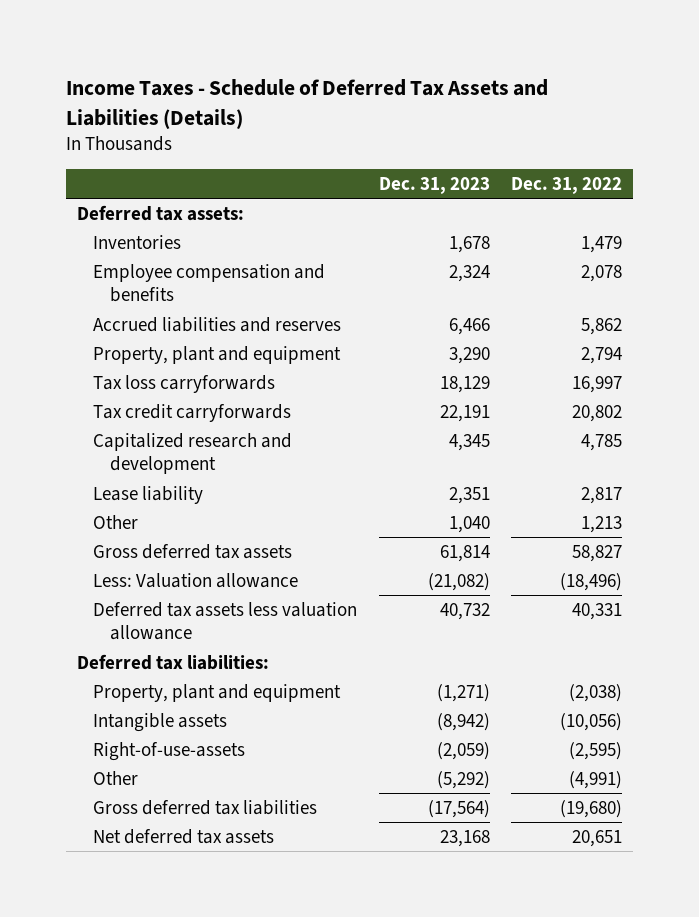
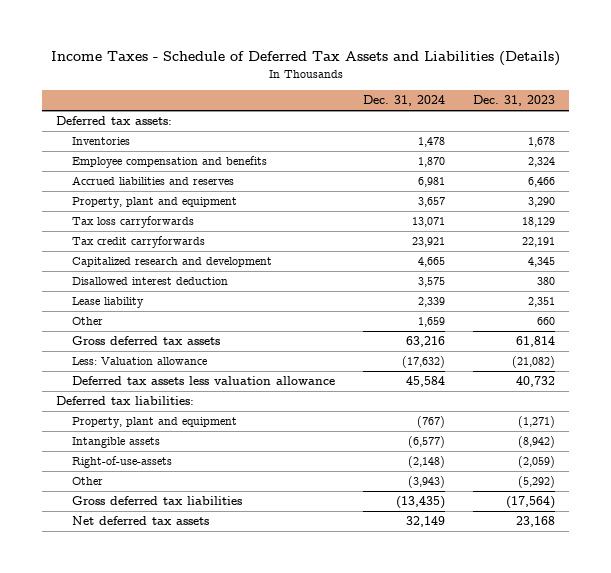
[511,177,623,195] Dec. 31, 2022 -> none
none -> [363,95,446,107] Dec. 31, 2024
none -> [72,277,229,286] Disallowed interest deduction
[448,515,490,533] 1,040 -> [537,317,556,326] 660

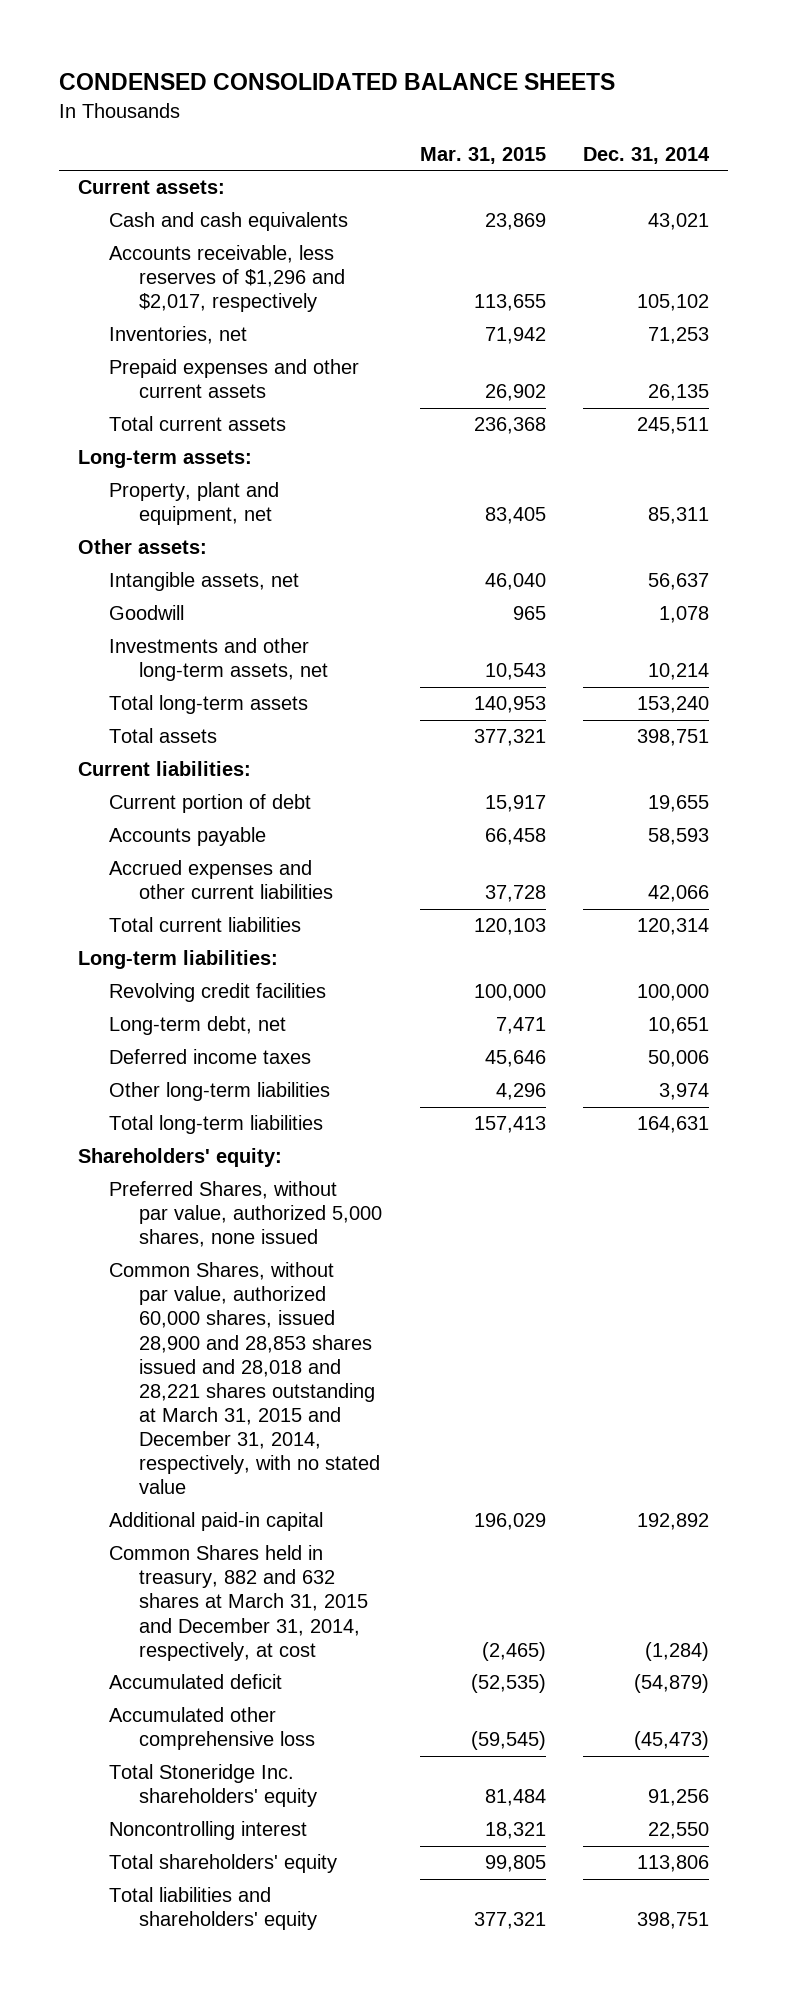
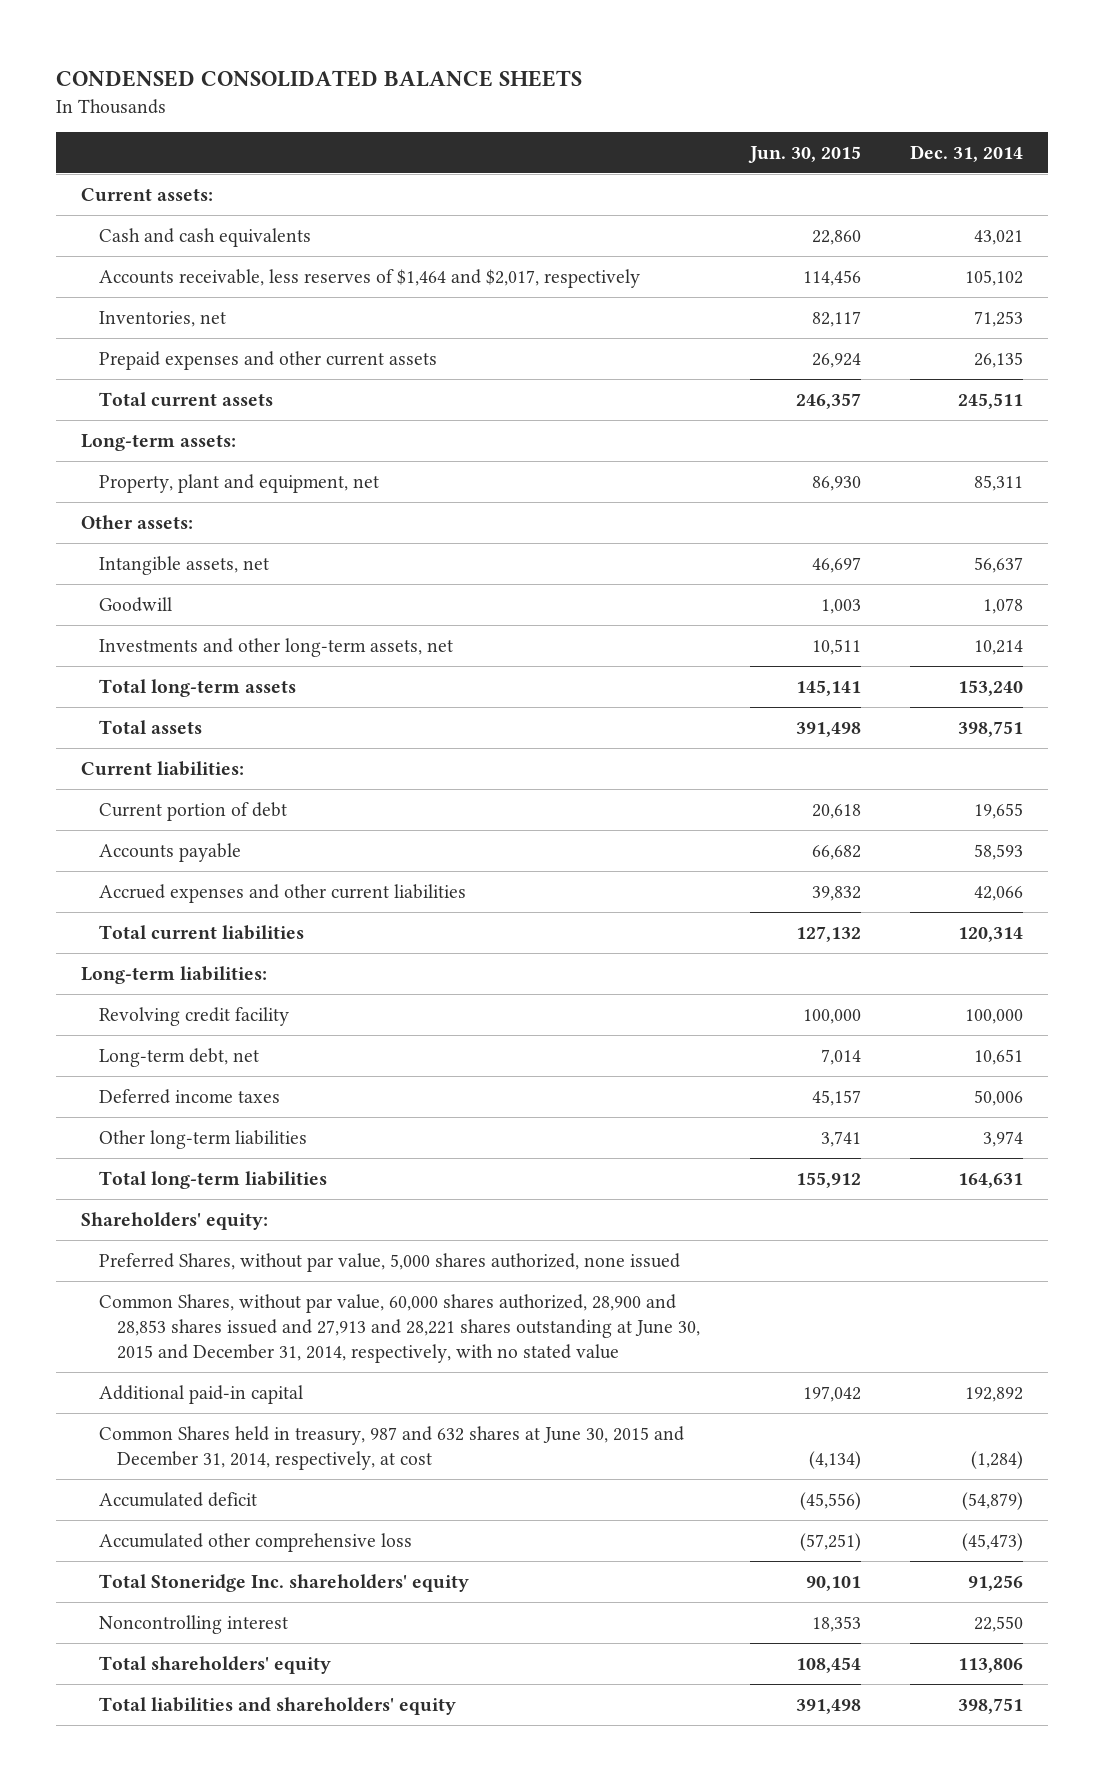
[419,146,546,164] Mar. 31, 2015 -> none
none -> [747,145,861,163] Jun. 30, 2015
[108,245,346,313] Accounts receivable, less reserves of $1,296 and $2,017, respectively -> [98,268,640,288] Accounts receivable, less reserves of $1,464 and $2,017, respectively
[108,983,326,1003] Revolving credit facilities -> [98,1006,289,1026] Revolving credit facility
[108,1181,383,1248] Preferred Shares, without par value, authorized 5,000 shares, none issued -> [98,1252,680,1272] Preferred Shares, without par value, 5,000 shares authorized, none issued
[108,1262,381,1495] Common Shares, without par value, authorized 60,000 shares, issued 28,900 and 28,853 shares issued and 28,018 and 28,221 shares outstanding at March 31, 2015 and December 31, 2014, respectively, with no stated value -> [98,1293,701,1363] Common Shares, without par value, 60,000 shares authorized, 28,900 and 28,853 shares issued and 27,913 and 28,221 shares outstanding at June 30, 2015 and December 31, 2014, respectively, with no stated value
[108,1545,369,1661] Common Shares held in treasury, 882 and 632 shares at March 31, 2015 and December 31, 2014, respectively, at cost -> [98,1425,684,1470] Common Shares held in treasury, 987 and 632 shares at June 30, 2015 and December 31, 2014, respectively, at cost

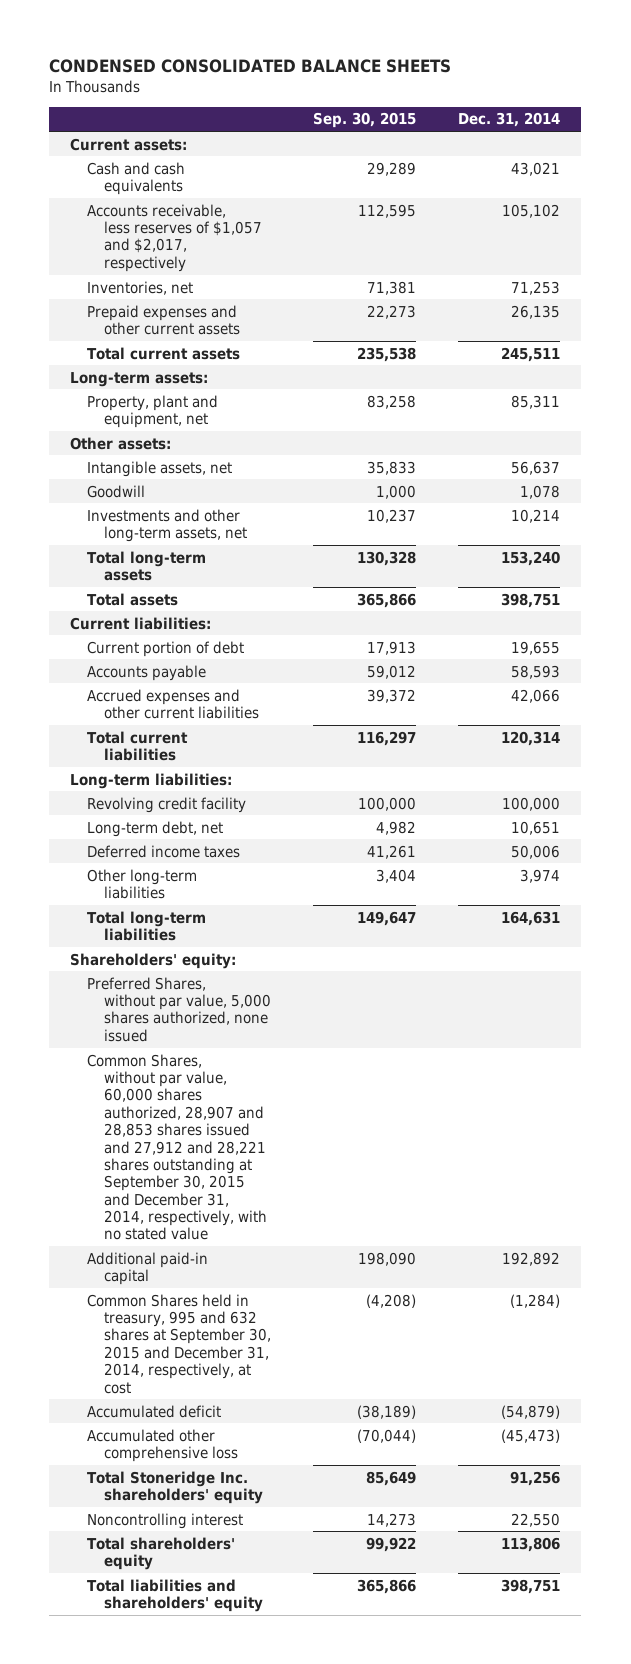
[747,145,861,163] Jun. 30, 2015 -> none
none -> [313,112,417,129] Sep. 30, 2015
[98,268,640,288] Accounts receivable, less reserves of $1,464 and $2,017, respectively -> [87,203,263,272] Accounts receivable, less reserves of $1,057 and $2,017, respectively
[98,1293,701,1363] Common Shares, without par value, 60,000 shares authorized, 28,900 and 28,853 shares issued and 27,913 and 28,221 shares outstanding at June 30, 2015 and December 31, 2014, respectively, with no stated value -> [87,1053,268,1241] Common Shares, without par value, 60,000 shares authorized, 28,907 and 28,853 shares issued and 27,912 and 28,221 shares outstanding at September 30, 2015 and December 31, 2014, respectively, with no stated value
[98,1425,684,1470] Common Shares held in treasury, 987 and 632 shares at June 30, 2015 and December 31, 2014, respectively, at cost -> [87,1293,272,1394] Common Shares held in treasury, 995 and 632 shares at September 30, 2015 and December 31, 2014, respectively, at cost

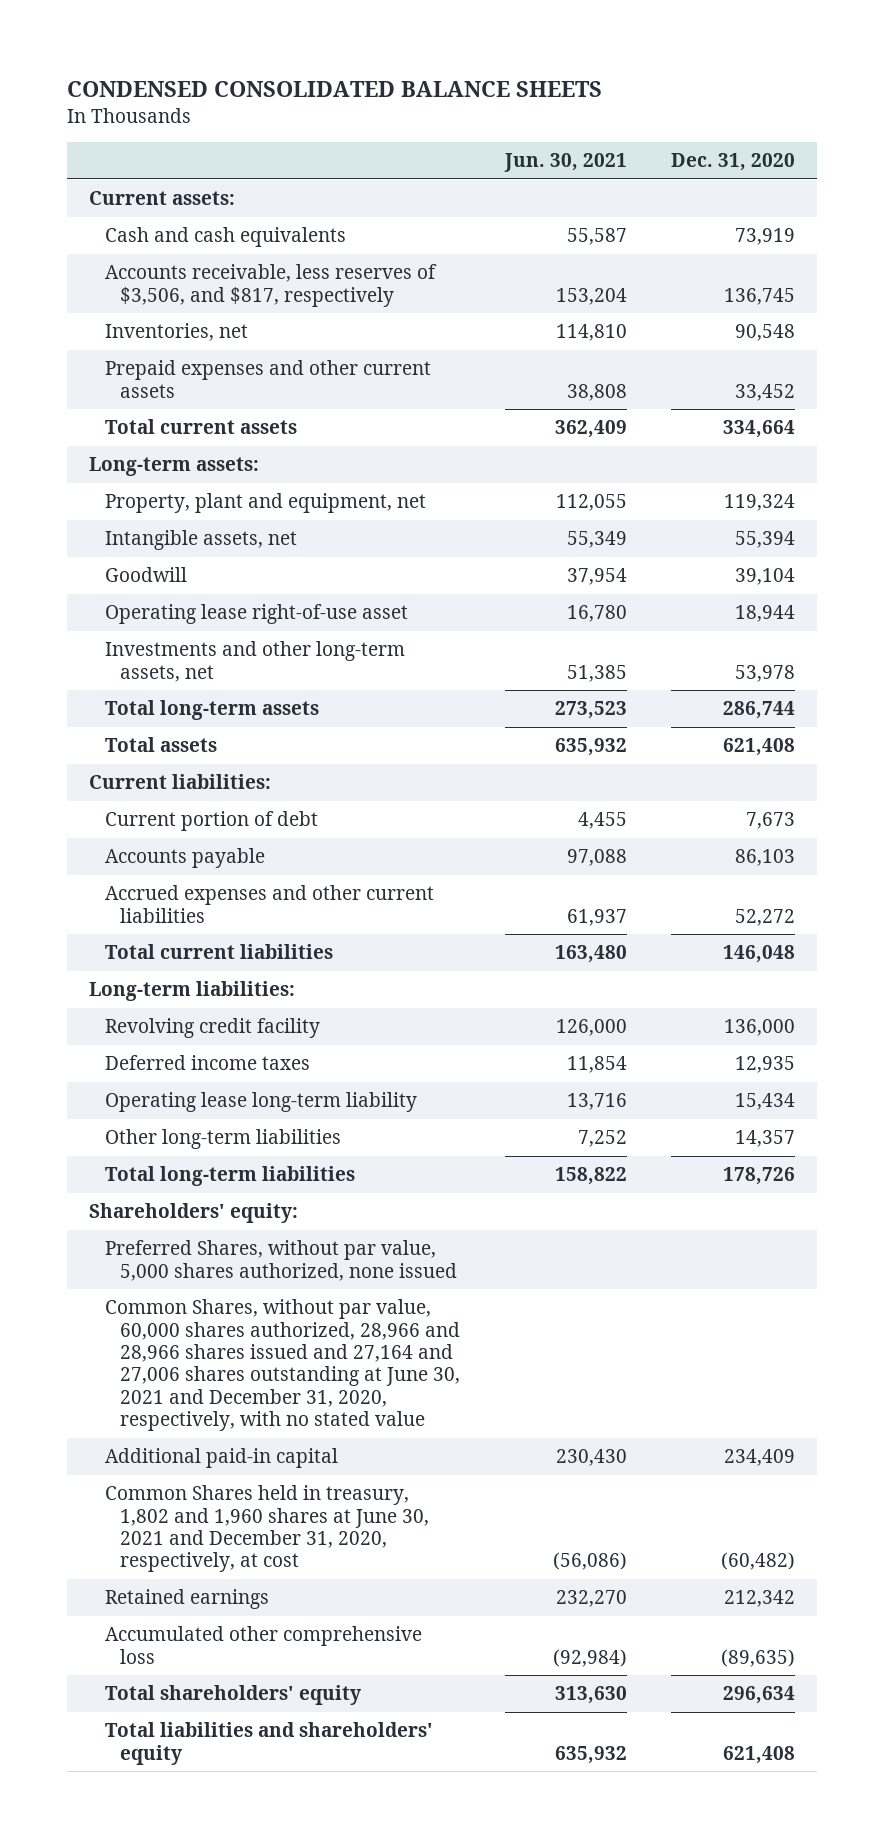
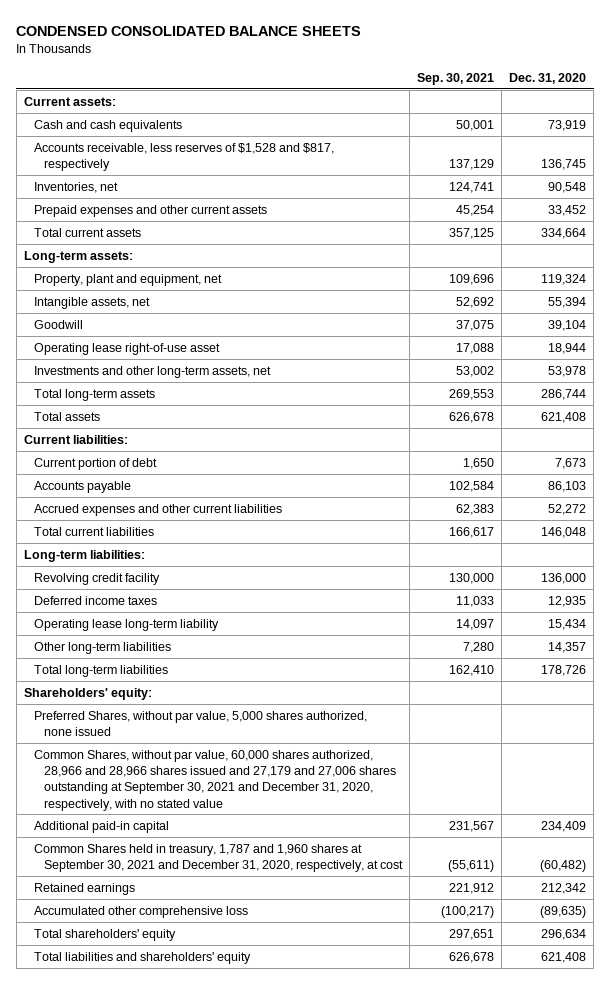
[503,153,627,173] Jun. 30, 2021 -> none
none -> [417,72,495,85] Sep. 30, 2021
[104,264,437,307] Accounts receivable, less reserves of $3,506, and $817, respectively -> [34,142,335,171] Accounts receivable, less reserves of $1,528 and $817, respectively
[104,1299,461,1432] Common Shares, without par value, 60,000 shares authorized, 28,966 and 28,966 shares issued and 27,164 and 27,006 shares outstanding at June 30, 2021 and December 31, 2020, respectively, with no stated value -> [34,749,397,811] Common Shares, without par value, 60,000 shares authorized, 28,966 and 28,966 shares issued and 27,179 and 27,006 shares outstanding at September 30, 2021 and December 31, 2020, respectively, with no stated value
[104,1485,430,1573] Common Shares held in treasury, 1,802 and 1,960 shares at June 30, 2021 and December 31, 2020, respectively, at cost -> [34,843,404,872] Common Shares held in treasury, 1,787 and 1,960 shares at September 30, 2021 and December 31, 2020, respectively, at cost

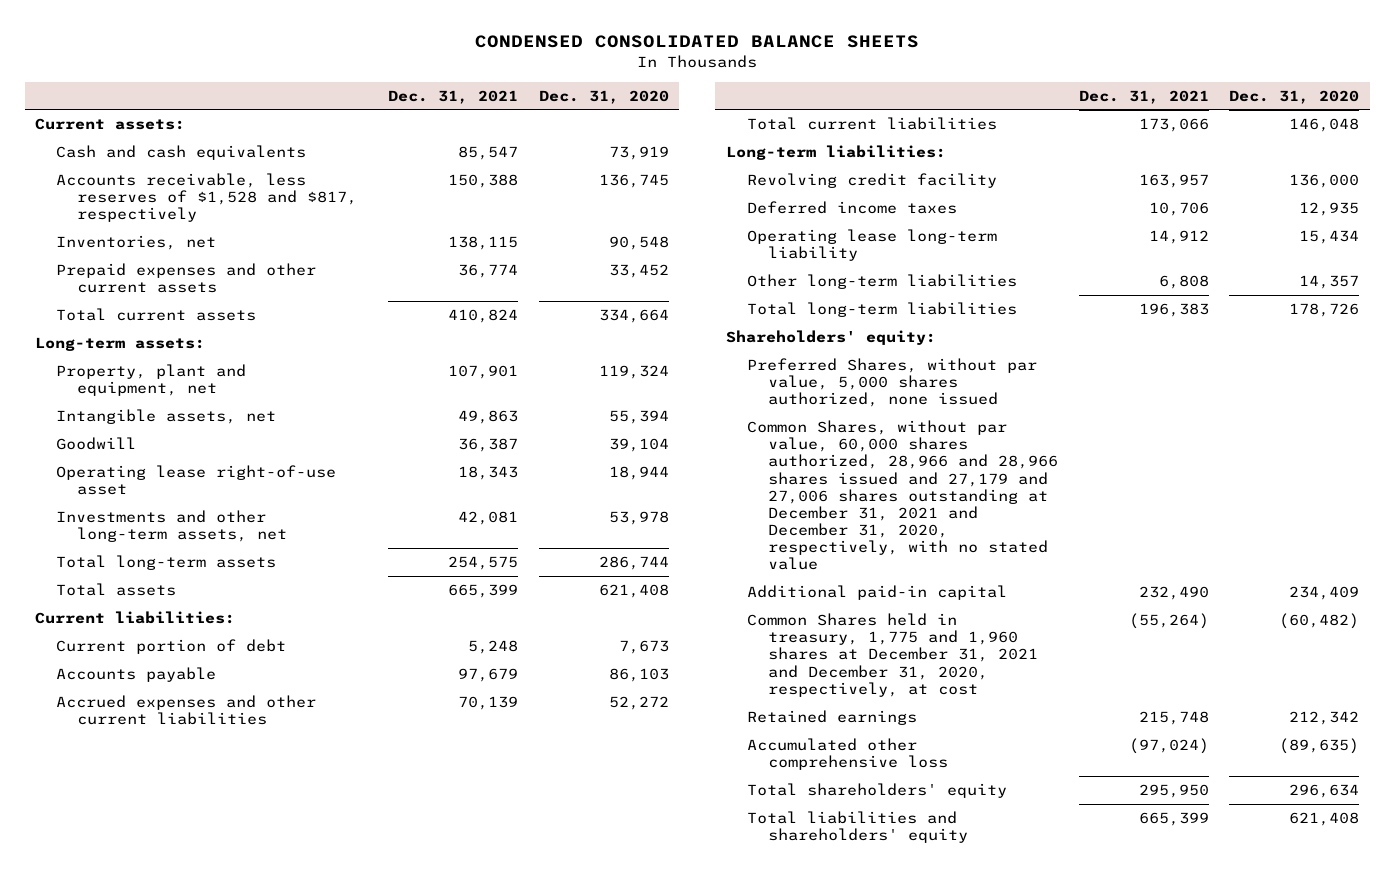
[417,72,495,85] Sep. 30, 2021 -> none
none -> [388,89,519,104] Dec. 31, 2021
[34,749,397,811] Common Shares, without par value, 60,000 shares authorized, 28,966 and 28,966 shares issued and 27,179 and 27,006 shares outstanding at September 30, 2021 and December 31, 2020, respectively, with no stated value -> [746,420,1059,571] Common Shares, without par value, 60,000 shares authorized, 28,966 and 28,966 shares issued and 27,179 and 27,006 shares outstanding at December 31, 2021 and December 31, 2020, respectively, with no stated value
[34,843,404,872] Common Shares held in treasury, 1,787 and 1,960 shares at September 30, 2021 and December 31, 2020, respectively, at cost -> [746,613,1039,697] Common Shares held in treasury, 1,775 and 1,960 shares at December 31, 2021 and December 31, 2020, respectively, at cost

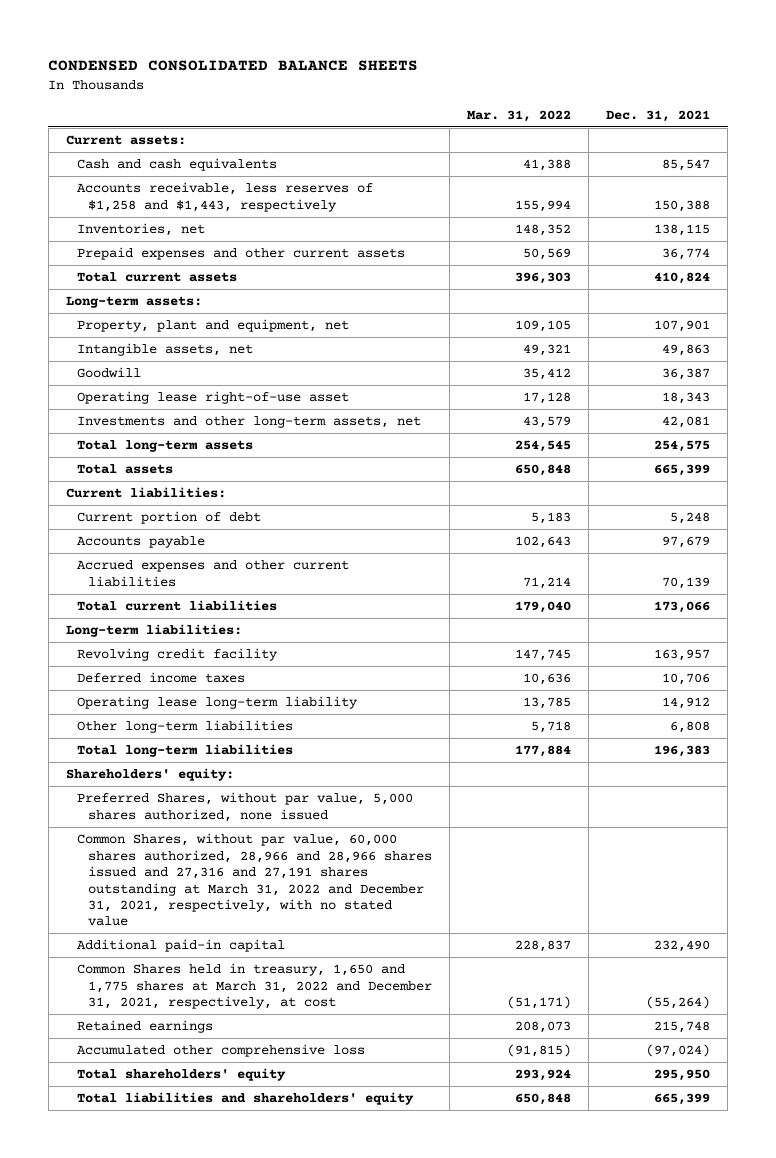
[538,89,669,104] Dec. 31, 2020 -> none
none -> [467,109,572,122] Mar. 31, 2022
[56,173,358,223] Accounts receivable, less reserves of $1,528 and $817, respectively -> [77,182,374,212] Accounts receivable, less reserves of $1,258 and $1,443, respectively
[746,420,1059,571] Common Shares, without par value, 60,000 shares authorized, 28,966 and 28,966 shares issued and 27,179 and 27,006 shares outstanding at December 31, 2021 and December 31, 2020, respectively, with no stated value -> [77,833,433,927] Common Shares, without par value, 60,000 shares authorized, 28,966 and 28,966 shares issued and 27,316 and 27,191 shares outstanding at March 31, 2022 and December 31, 2021, respectively, with no stated value
[746,613,1039,697] Common Shares held in treasury, 1,775 and 1,960 shares at December 31, 2021 and December 31, 2020, respectively, at cost -> [77,963,433,1010] Common Shares held in treasury, 1,650 and 1,775 shares at March 31, 2022 and December 31, 2021, respectively, at cost

